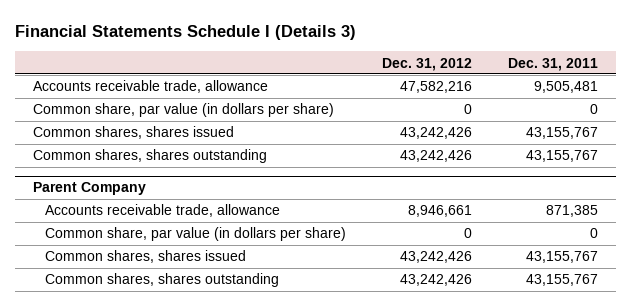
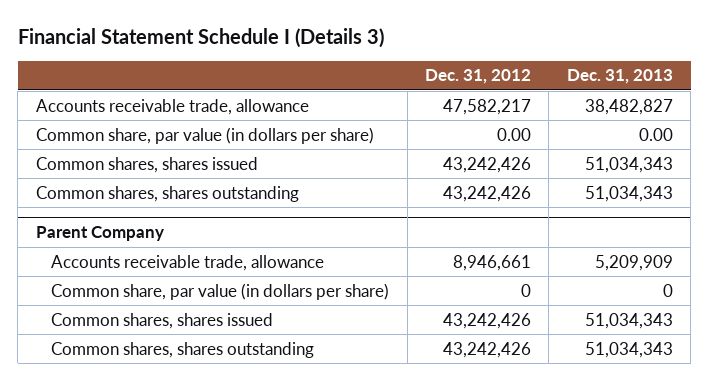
[15,25,357,41] Financial Statements Schedule I (Details 3) -> [17,27,384,48] Financial Statement Schedule I (Details 3)
[507,57,598,71] Dec. 31, 2011 -> none
none -> [566,69,673,85] Dec. 31, 2013
[399,81,472,94] 47,582,216 -> [443,98,532,115] 47,582,217
[463,104,472,115] 0 -> [497,127,532,141] 0.00

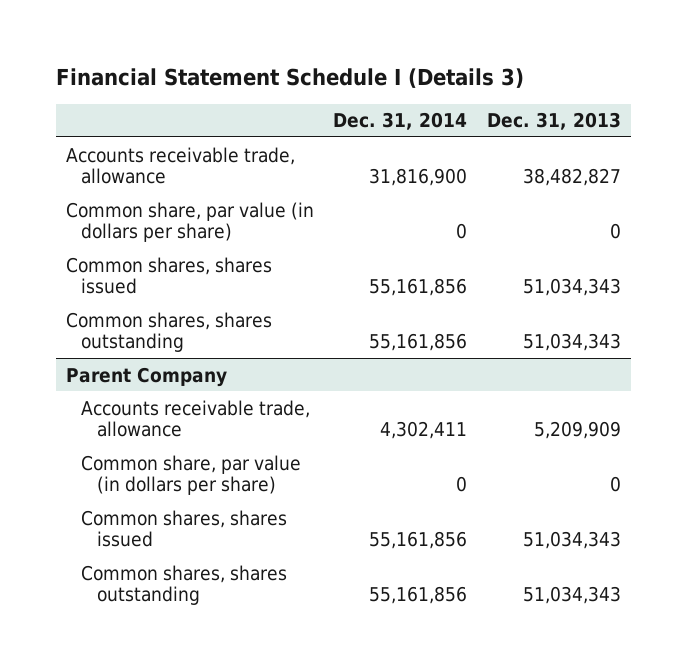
[425,69,532,85] Dec. 31, 2012 -> none
none -> [333,112,468,131] Dec. 31, 2014
[638,127,673,141] 0.00 -> [610,223,622,240] 0

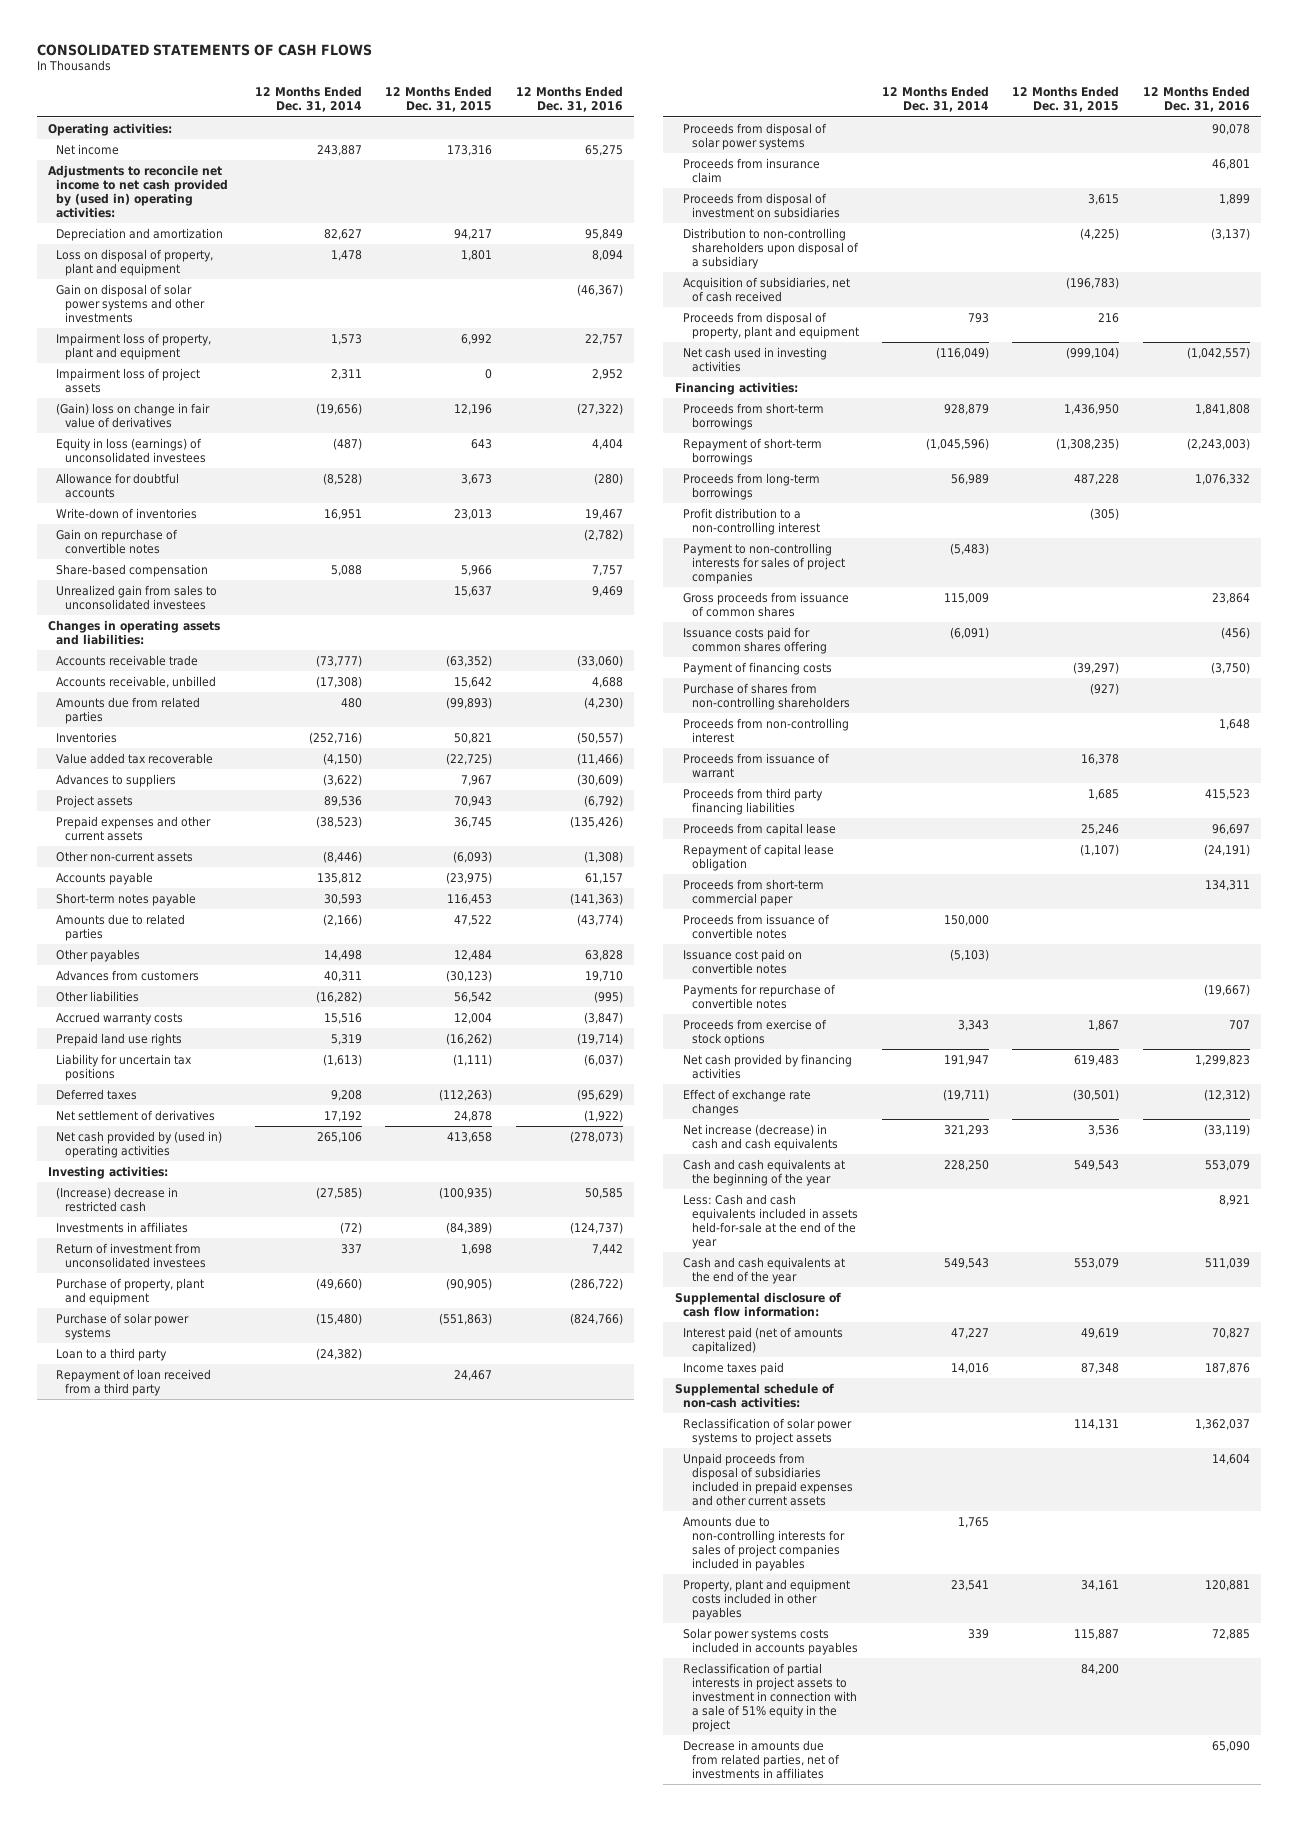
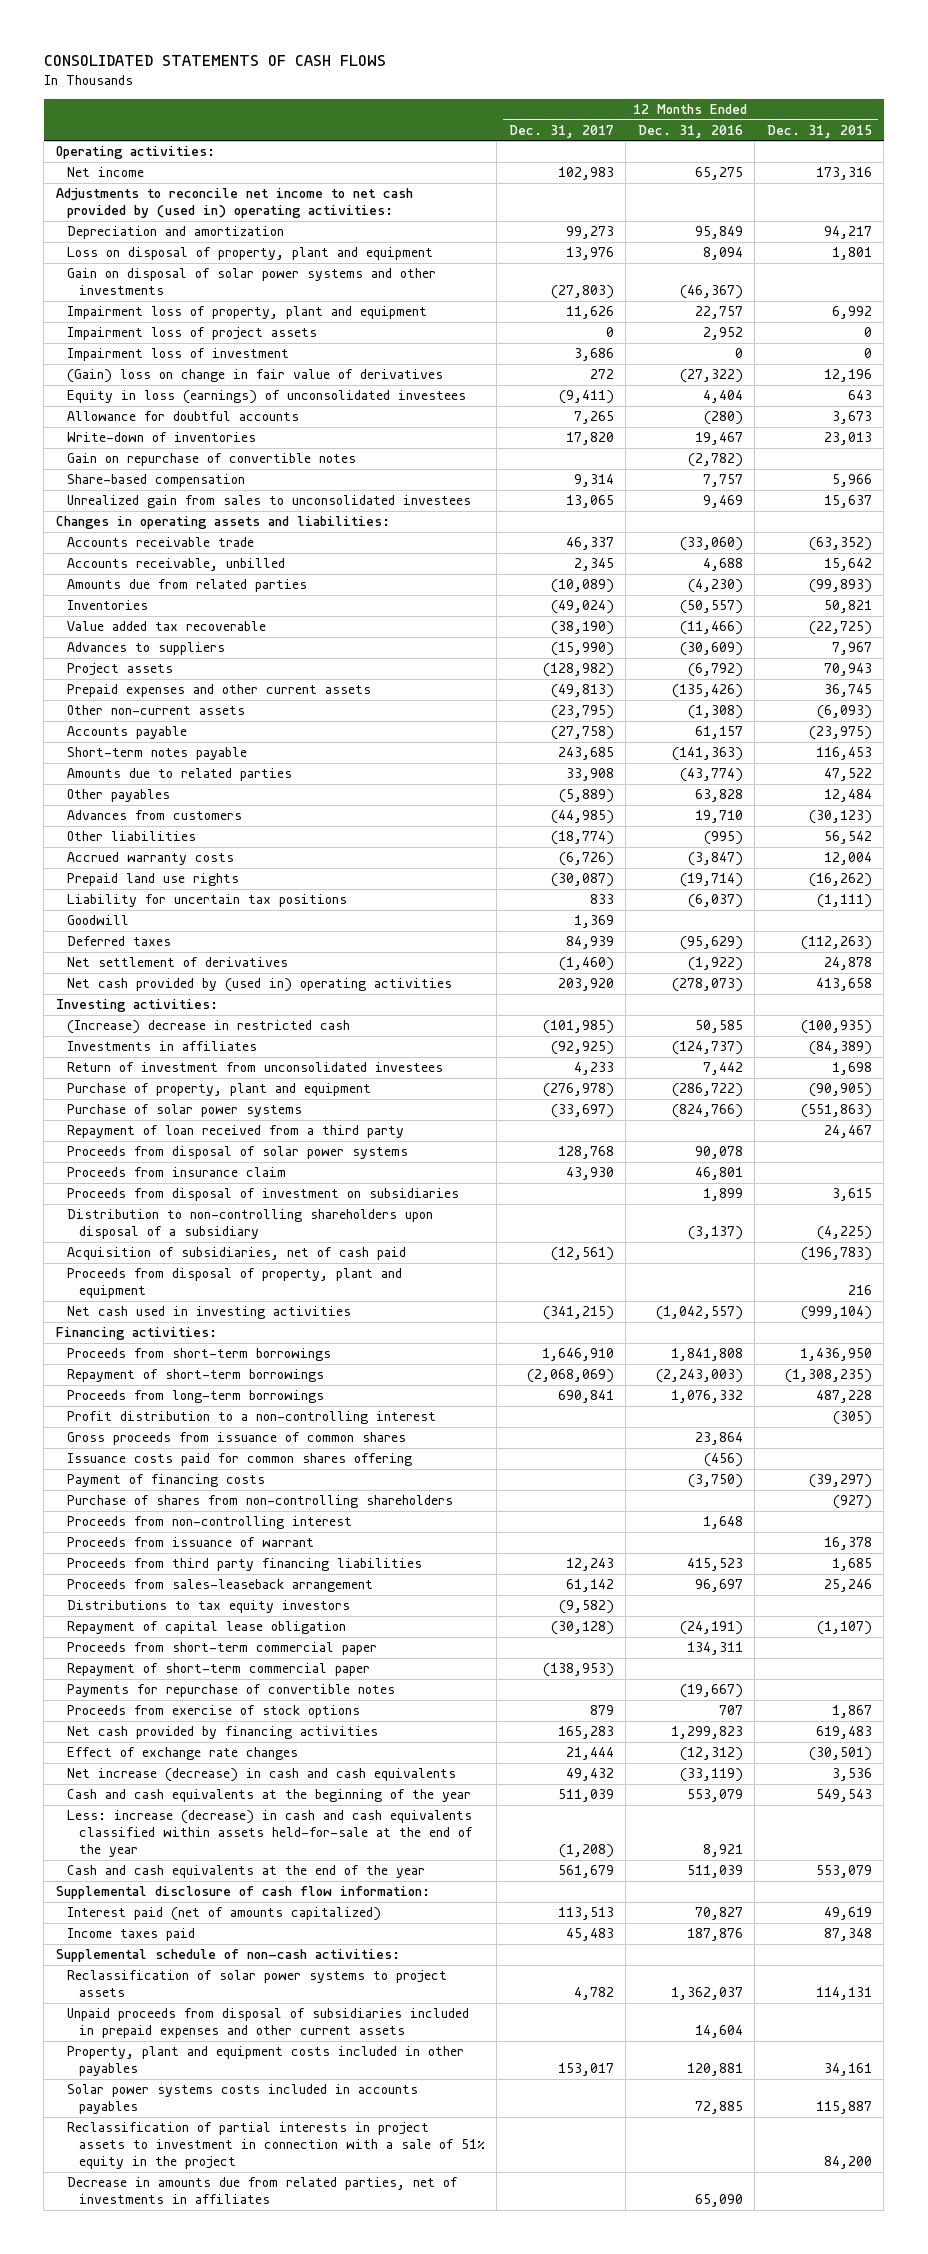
[255,86,363,113] 12 Months Ended Dec. 31, 2014 -> none
none -> [508,124,614,138] Dec. 31, 2017
none -> [67,348,290,362] Impairment loss of investment
none -> [67,915,130,926] Goodwill
[56,1347,168,1361] Loan to a third party -> none
[683,276,851,302] Acquisition of subsidiaries, net of cash received -> [67,1247,407,1261] Acquisition of subsidiaries, net of cash paid
[683,542,845,584] Payment to non-controlling interests for sales of project companies -> none
[683,822,837,836] Proceeds from capital lease -> [67,1579,374,1593] Proceeds from sales-leaseback arrangement
none -> [67,1600,351,1614] Distributions to tax equity investors
[683,913,831,939] Proceeds from issuance of convertible notes -> none
[683,948,803,974] Issuance cost paid on convertible notes -> none
none -> [67,1663,371,1677] Repayment of short-term commercial paper
[683,1193,858,1249] Less: Cash and cash equivalents included in assets held-for-sale at the end of the year -> [67,1810,473,1858] Less: increase (decrease) in cash and cash equivalents classified within assets held-for-sale at the end of the year
[683,1515,845,1571] Amounts due to non-controlling interests for sales of project companies included in payables -> none

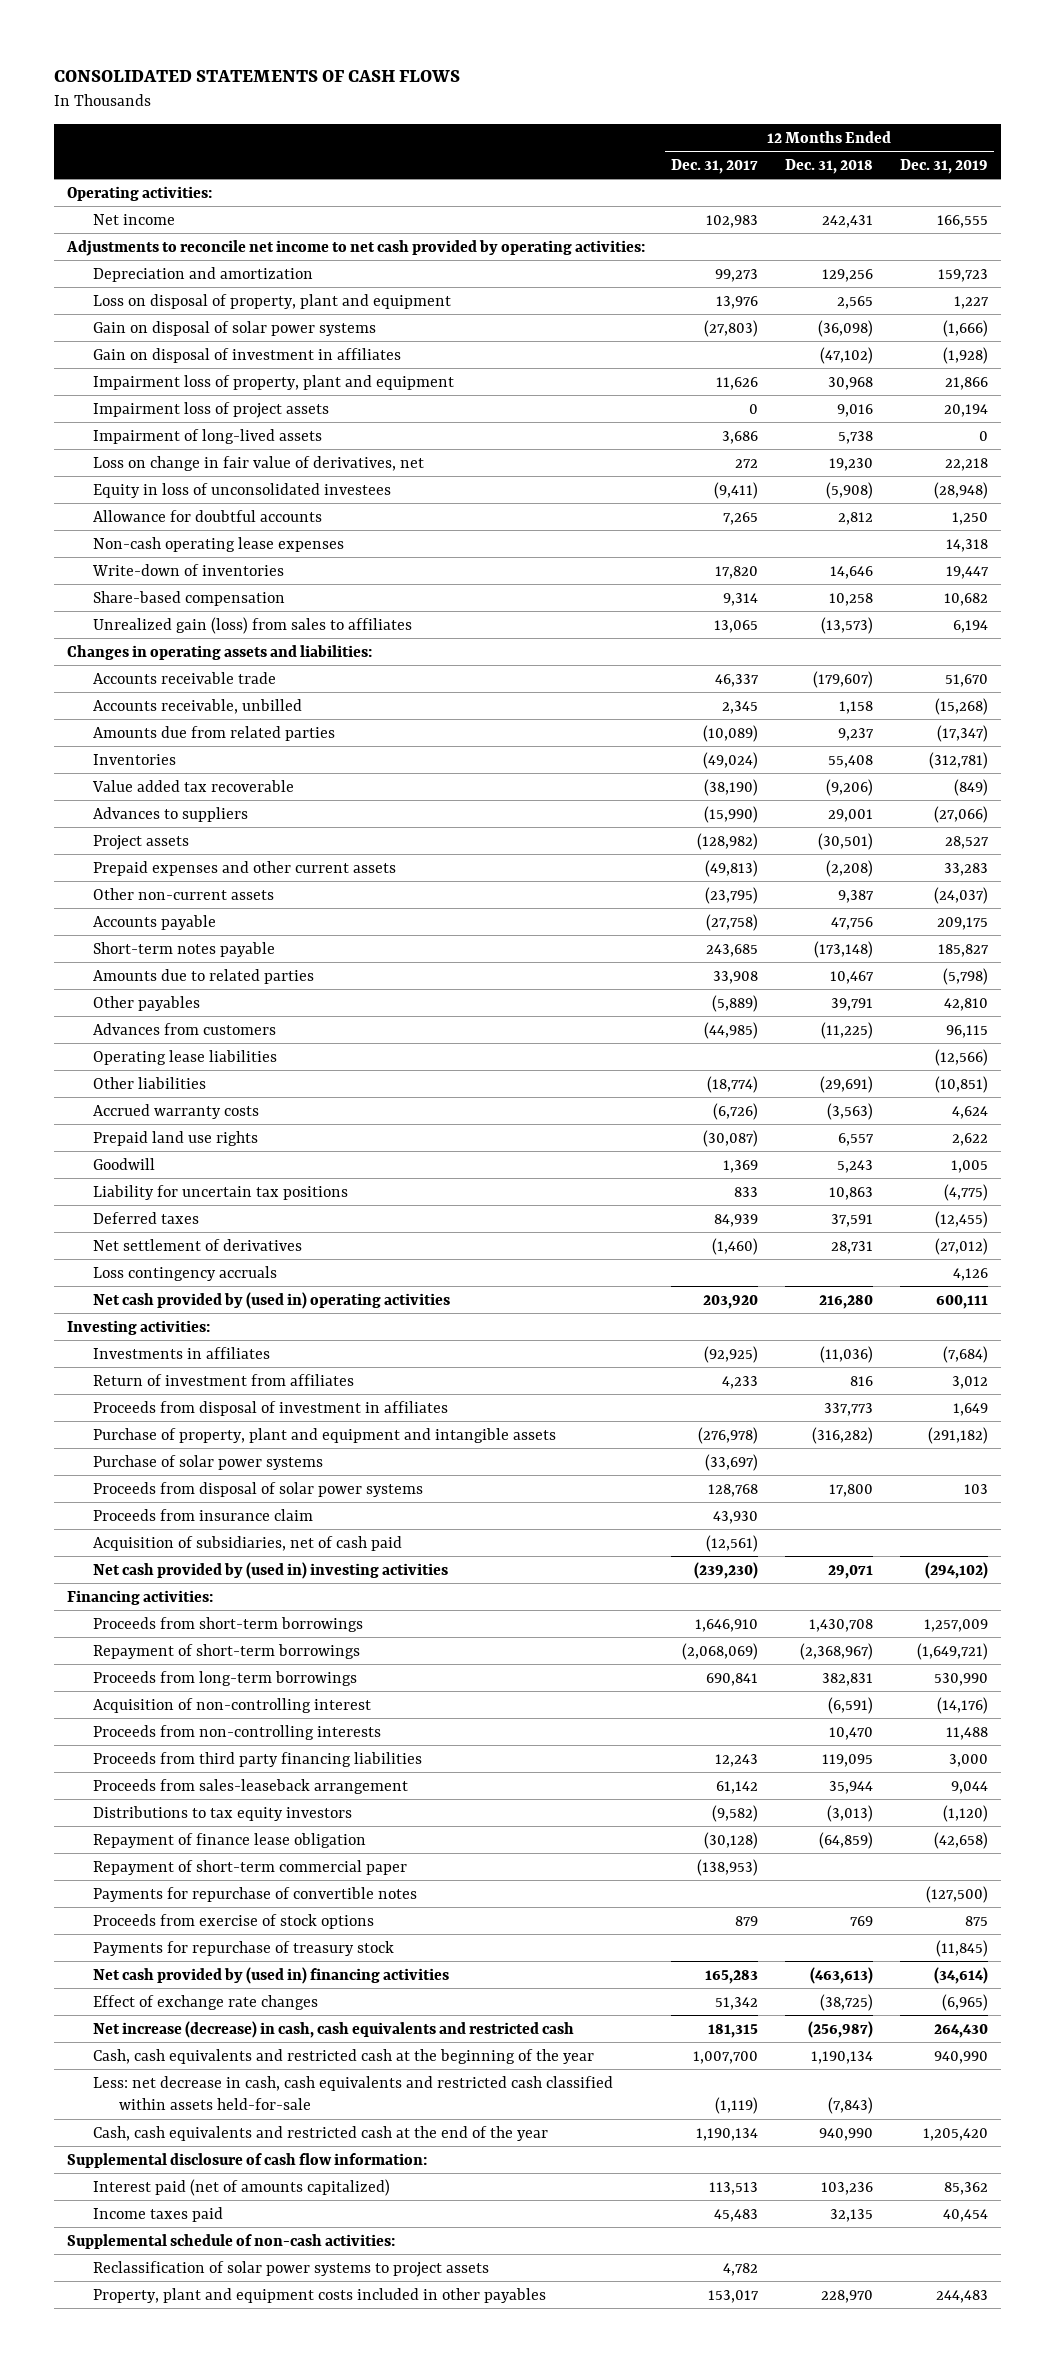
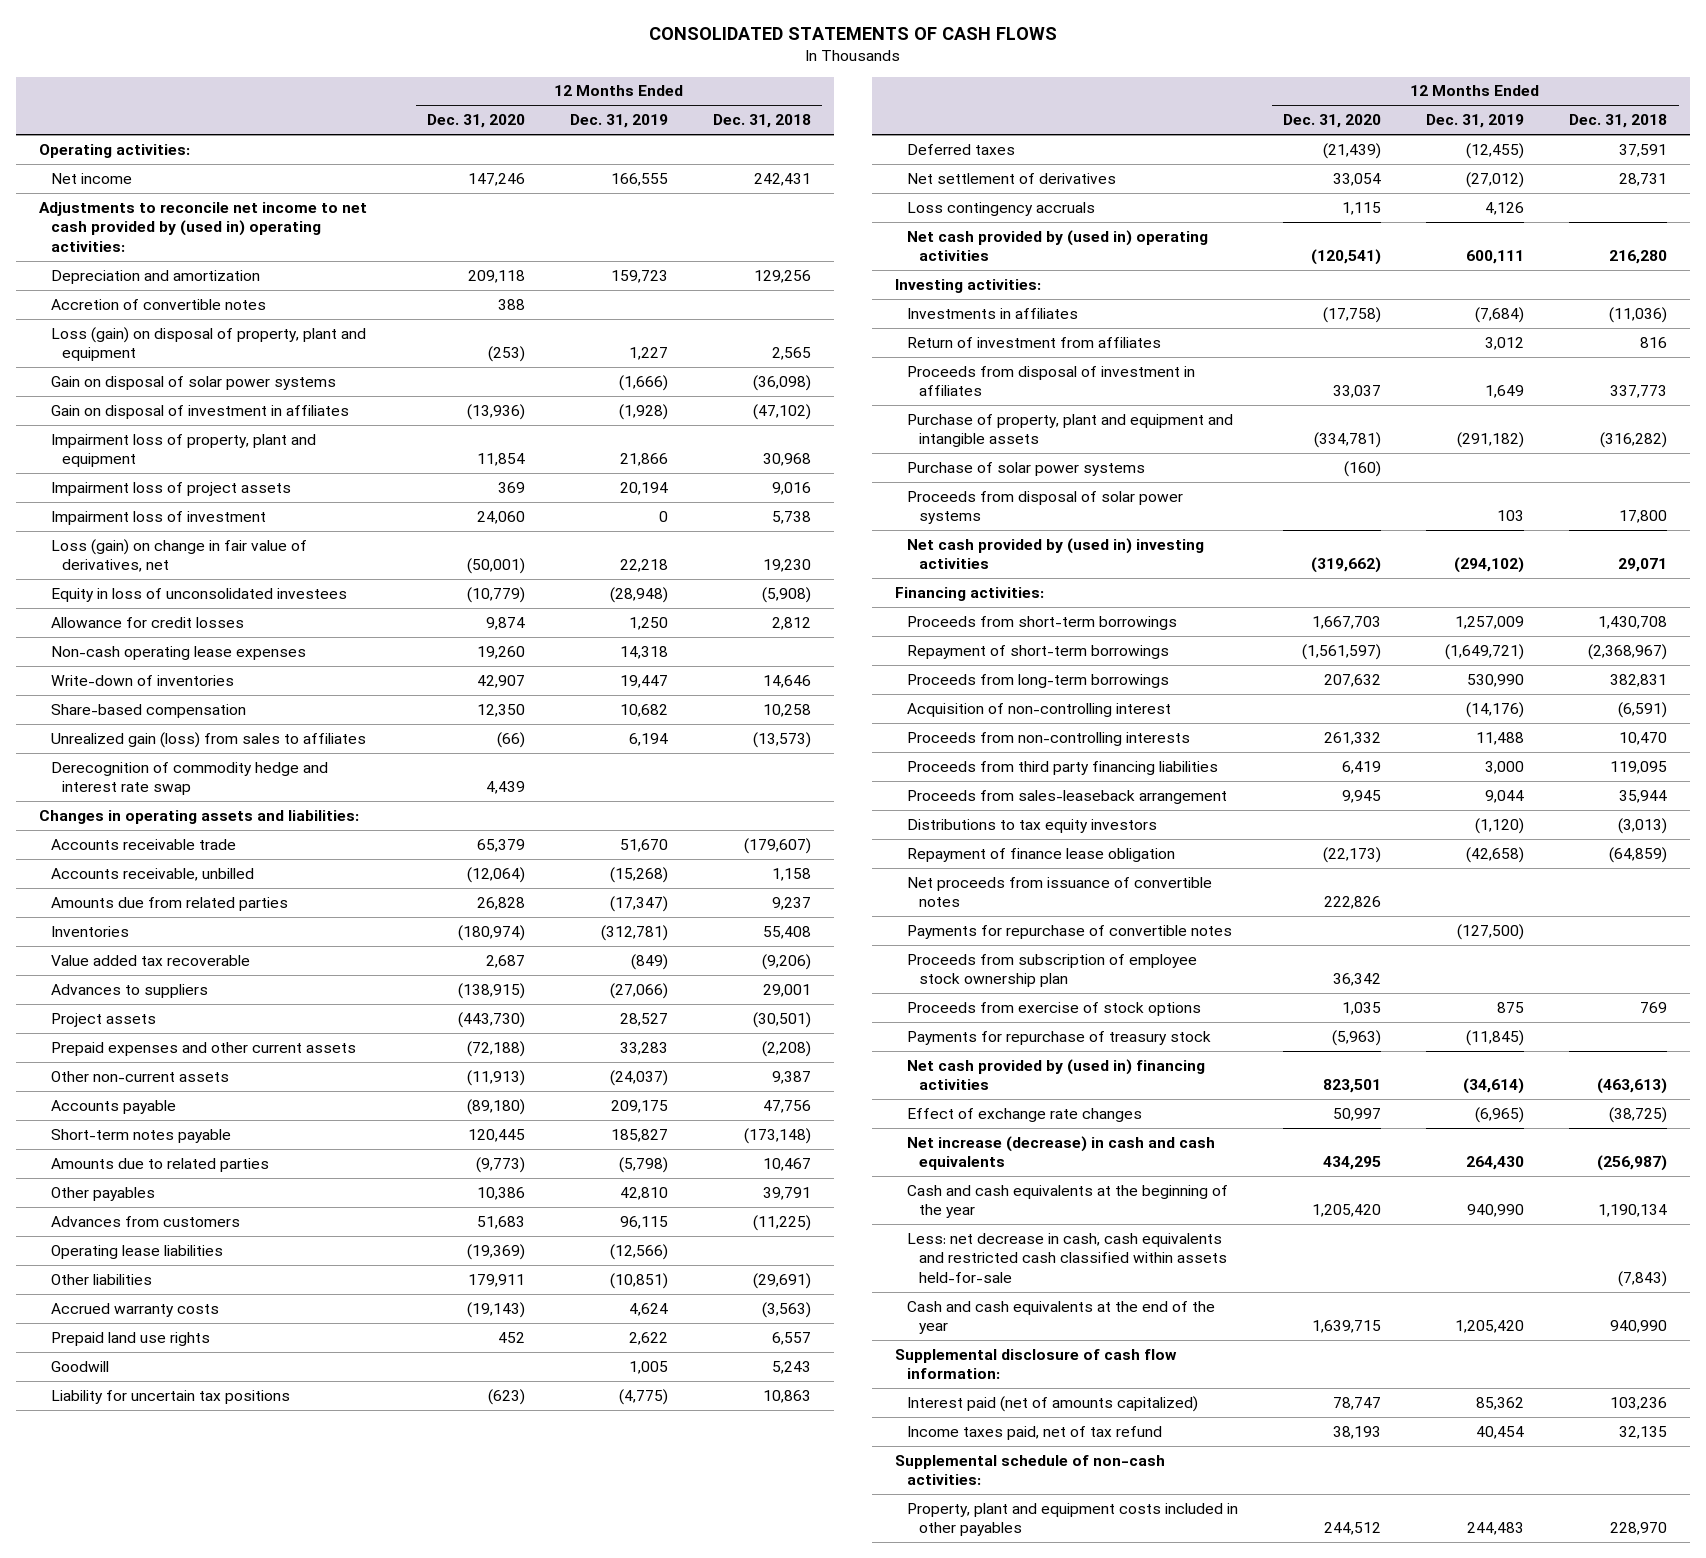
[671,158,759,174] Dec. 31, 2017 -> none
none -> [426,114,525,129] Dec. 31, 2020
[65,239,645,256] Adjustments to reconcile net income to net cash provided by operating activities: -> [38,201,367,253] Adjustments to reconcile net income to net cash provided by (used in) operating activities:
none -> [50,298,266,310] Accretion of convertible notes
[93,293,452,309] Loss on disposal of property, plant and equipment -> [50,326,366,362] Loss (gain) on disposal of property, plant and equipment
[93,428,323,444] Impairment of long-lived assets -> [50,510,266,525] Impairment loss of investment
[93,455,425,471] Loss on change in fair value of derivatives, net -> [50,538,307,573] Loss (gain) on change in fair value of derivatives, net
[93,509,323,522] Allowance for doubtful accounts -> [50,616,244,628] Allowance for credit losses
none -> [50,761,328,796] Derecognition of commodity hedge and interest rate swap
[93,1508,314,1521] Proceeds from insurance claim -> none
[93,1535,403,1551] Acquisition of subsidiaries, net of cash paid -> none
[93,1859,408,1875] Repayment of short-term commercial paper -> none
none -> [906,876,1212,908] Net proceeds from issuance of convertible notes
none -> [906,953,1197,988] Proceeds from subscription of employee stock ownership plan
[93,2020,575,2038] Net increase (decrease) in cash, cash equivalents and restricted cash -> [906,1135,1215,1171] Net increase (decrease) in cash and cash equivalents
[93,2048,595,2064] Cash, cash equivalents and restricted cash at the beginning of the year -> [906,1184,1228,1219] Cash and cash equivalents at the beginning of the year
[93,2125,549,2141] Cash, cash equivalents and restricted cash at the end of the year -> [906,1300,1215,1335] Cash and cash equivalents at the end of the year
[93,2206,224,2222] Income taxes paid -> [906,1425,1162,1440] Income taxes paid, net of tax refund
[93,2260,490,2277] Reclassification of solar power systems to project assets -> none

